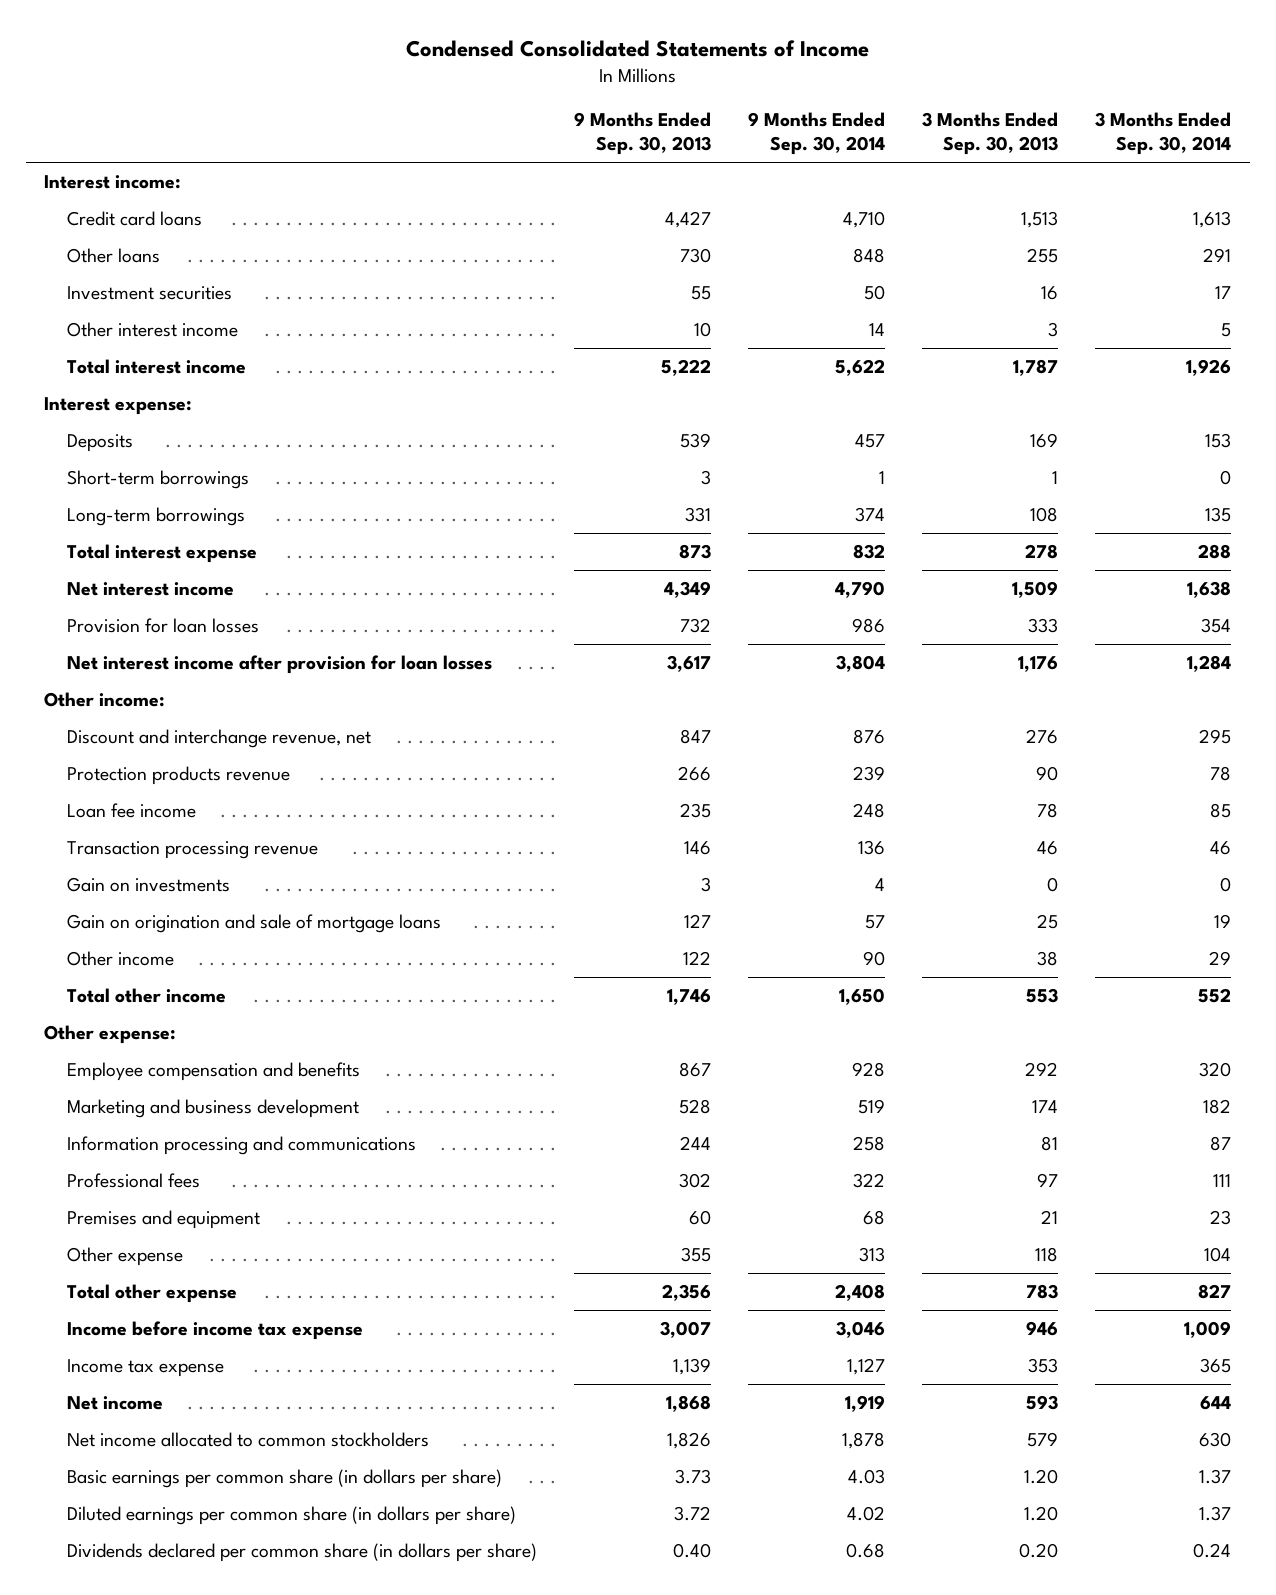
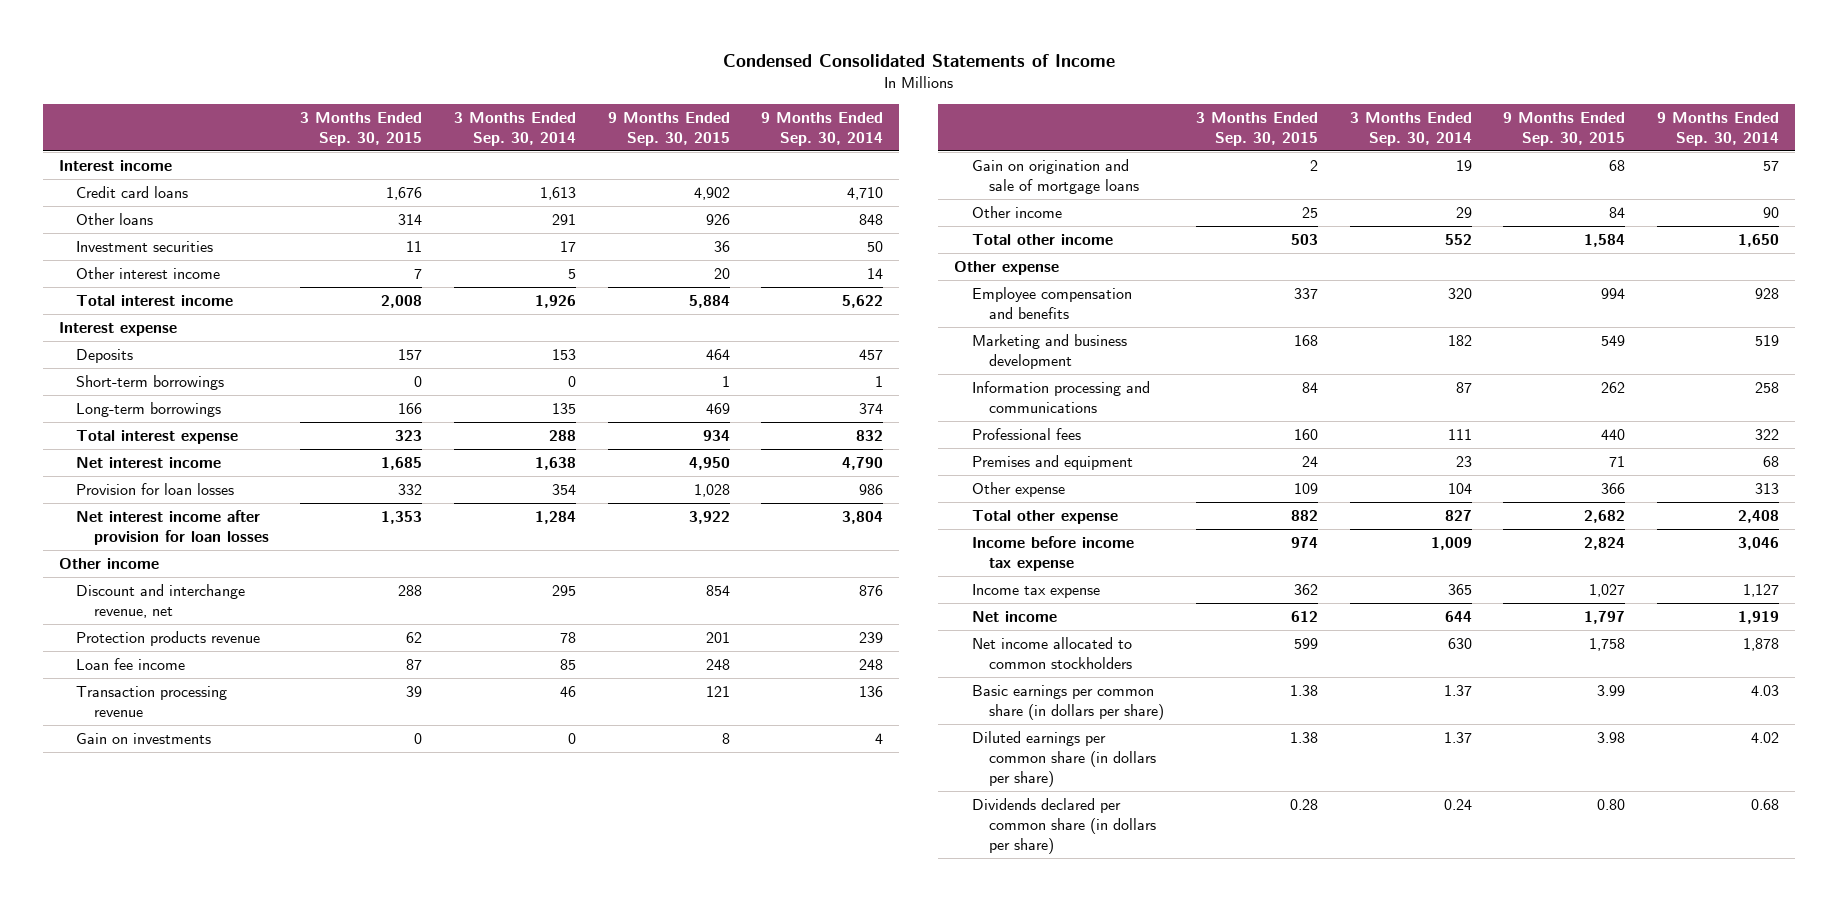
[574,112,712,156] 9 Months Ended Sep. 30, 2013 -> none
[922,112,1059,156] 3 Months Ended Sep. 30, 2013 -> none
none -> [300,111,423,146] 3 Months Ended Sep. 30, 2015
none -> [607,111,730,146] 9 Months Ended Sep. 30, 2015
[44,174,182,189] Interest income: -> [58,160,172,172] Interest income
[44,396,193,415] Interest expense: -> [58,322,177,337] Interest expense
[44,691,166,707] Other income: -> [58,558,159,570] Other income
[44,1024,177,1044] Other expense: -> [954,261,1060,276] Other expense

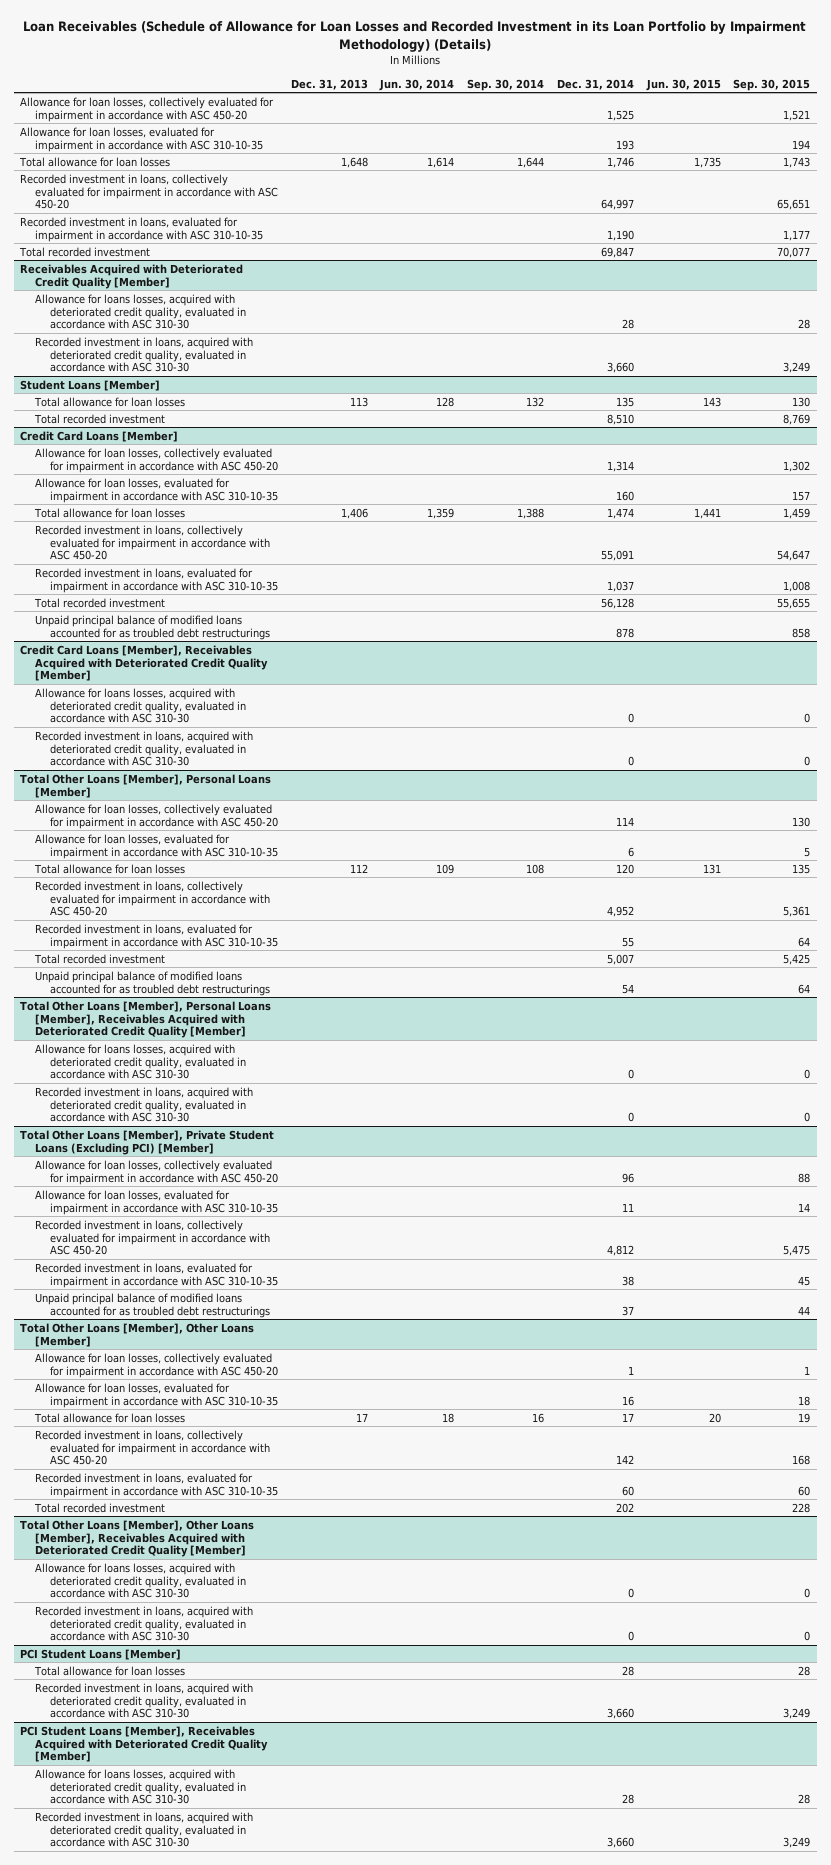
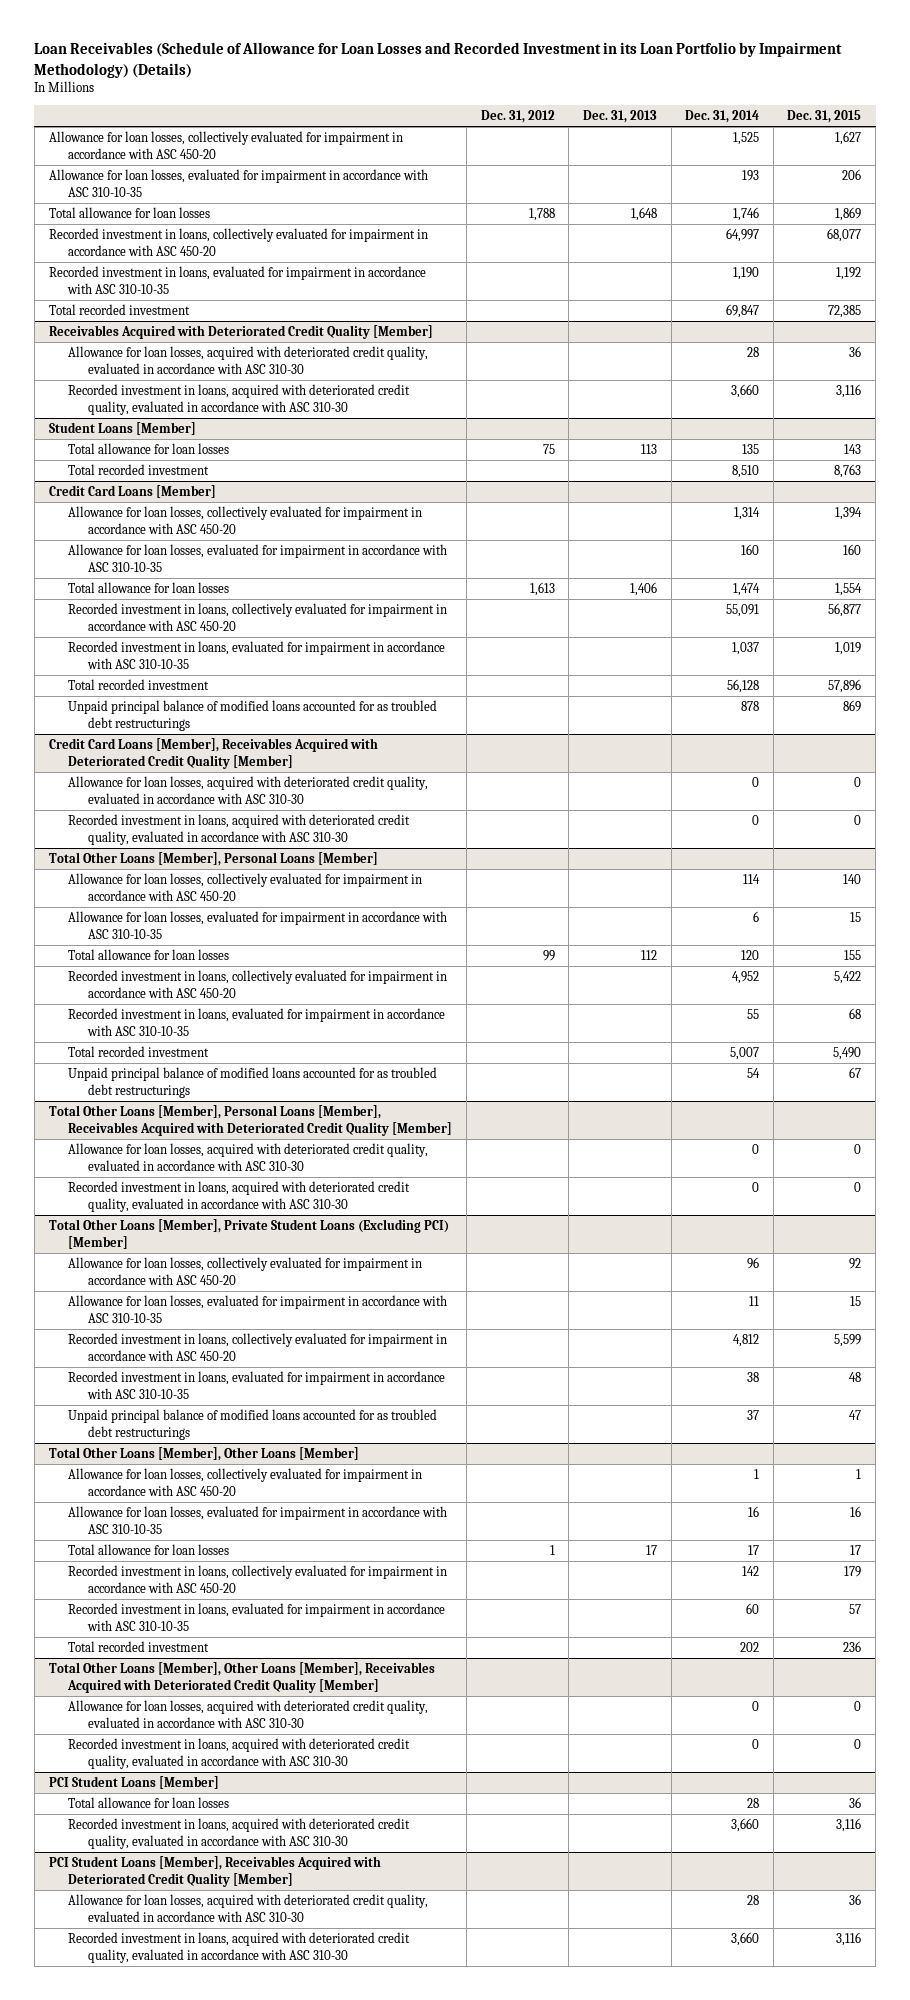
[379,78,455,91] Jun. 30, 2014 -> none
[467,78,545,91] Sep. 30, 2014 -> none
[645,78,721,91] Jun. 30, 2015 -> none
[733,78,811,91] Sep. 30, 2015 -> none
none -> [480,109,555,123] Dec. 31, 2012
none -> [787,109,862,123] Dec. 31, 2015
[34,293,246,330] Allowance for loans losses, acquired with deteriorated credit quality, evaluated in accordance with ASC 310-30 -> [68,346,429,374] Allowance for loan losses, acquired with deteriorated credit quality, evaluated in accordance with ASC 310-30
[34,687,246,724] Allowance for loans losses, acquired with deteriorated credit quality, evaluated in accordance with ASC 310-30 -> [68,776,429,804] Allowance for loan losses, acquired with deteriorated credit quality, evaluated in accordance with ASC 310-30
[34,1043,246,1080] Allowance for loans losses, acquired with deteriorated credit quality, evaluated in accordance with ASC 310-30 -> [68,1143,429,1171] Allowance for loan losses, acquired with deteriorated credit quality, evaluated in accordance with ASC 310-30
[34,1562,246,1599] Allowance for loans losses, acquired with deteriorated credit quality, evaluated in accordance with ASC 310-30 -> [68,1700,429,1728] Allowance for loan losses, acquired with deteriorated credit quality, evaluated in accordance with ASC 310-30
[34,1768,246,1805] Allowance for loans losses, acquired with deteriorated credit quality, evaluated in accordance with ASC 310-30 -> [68,1894,429,1922] Allowance for loan losses, acquired with deteriorated credit quality, evaluated in accordance with ASC 310-30

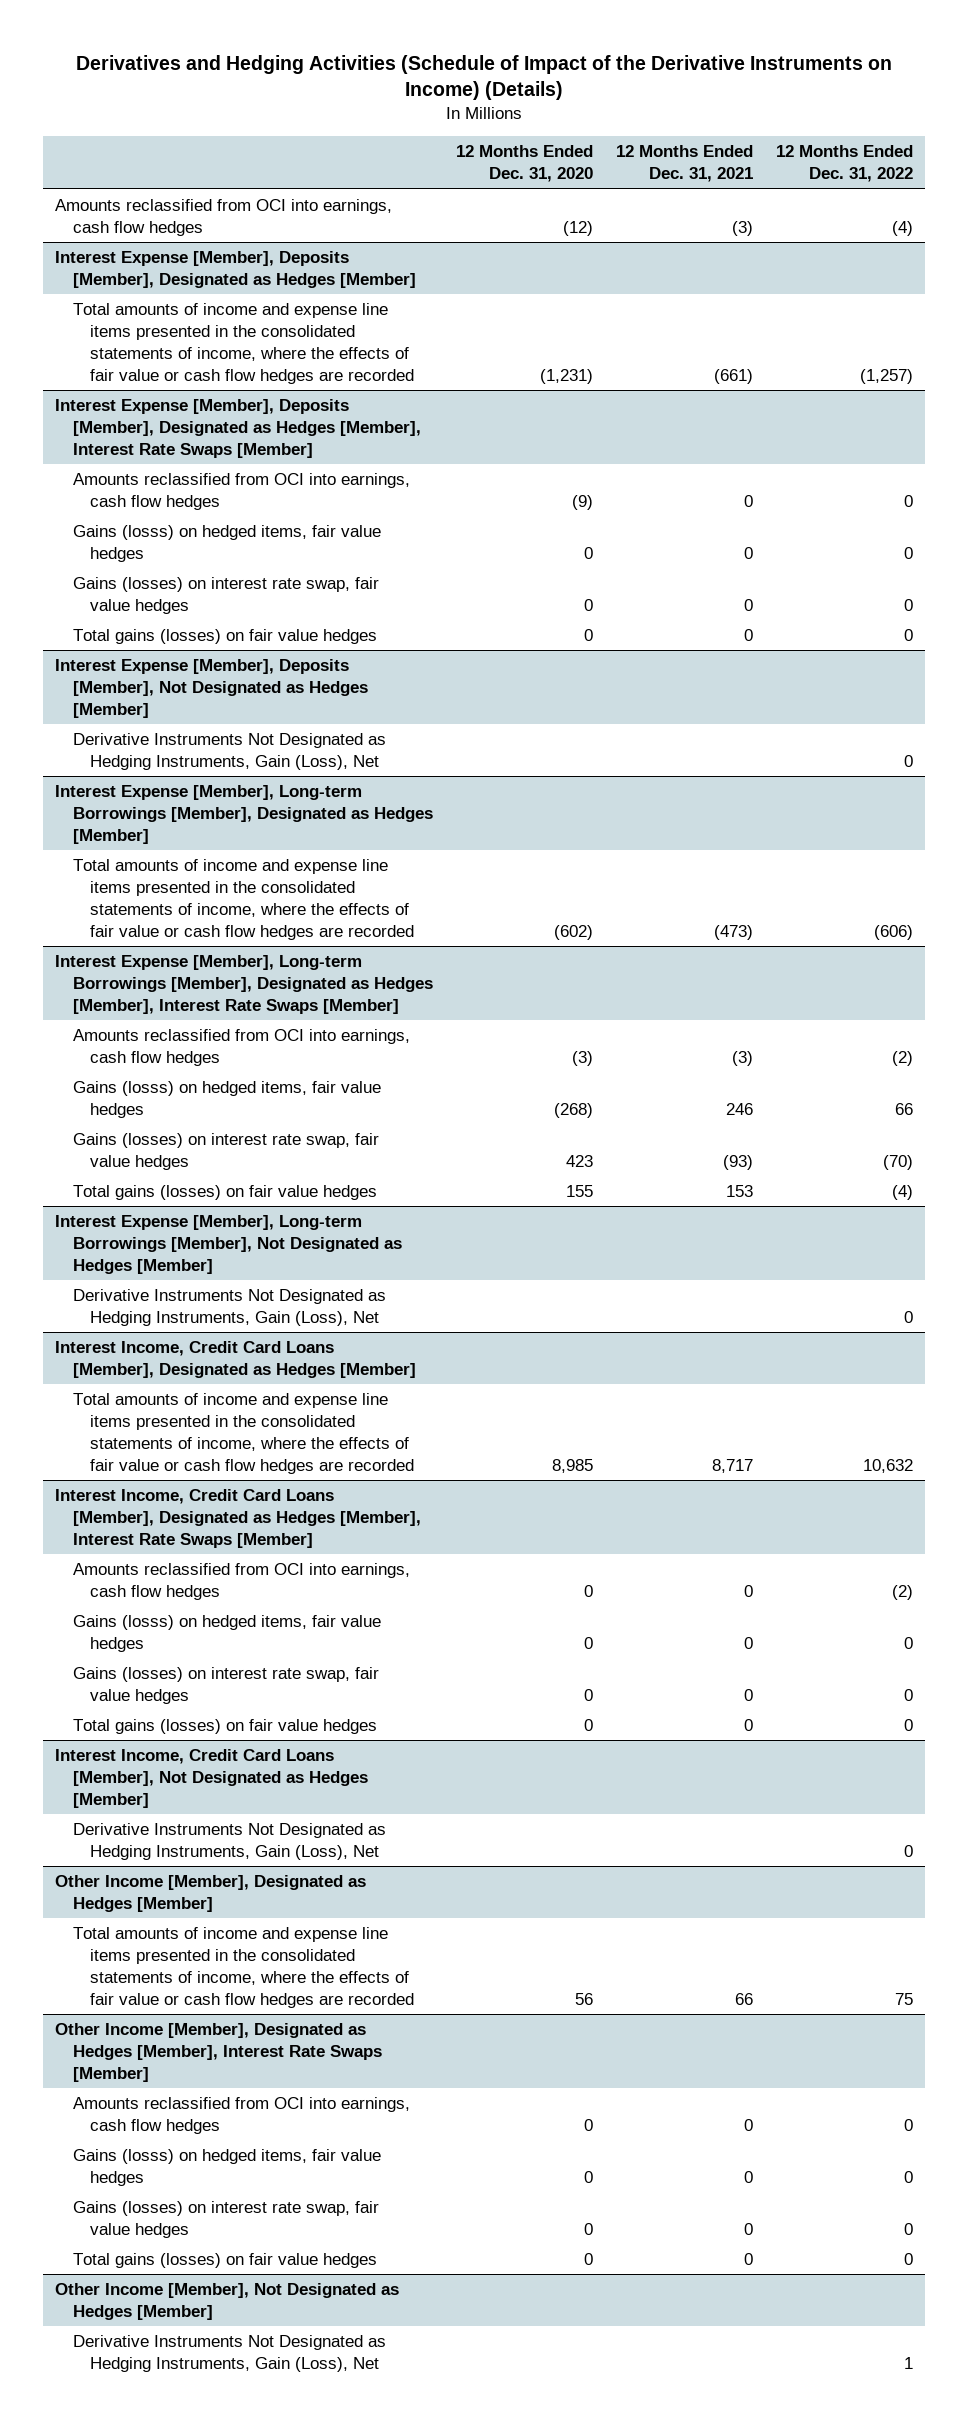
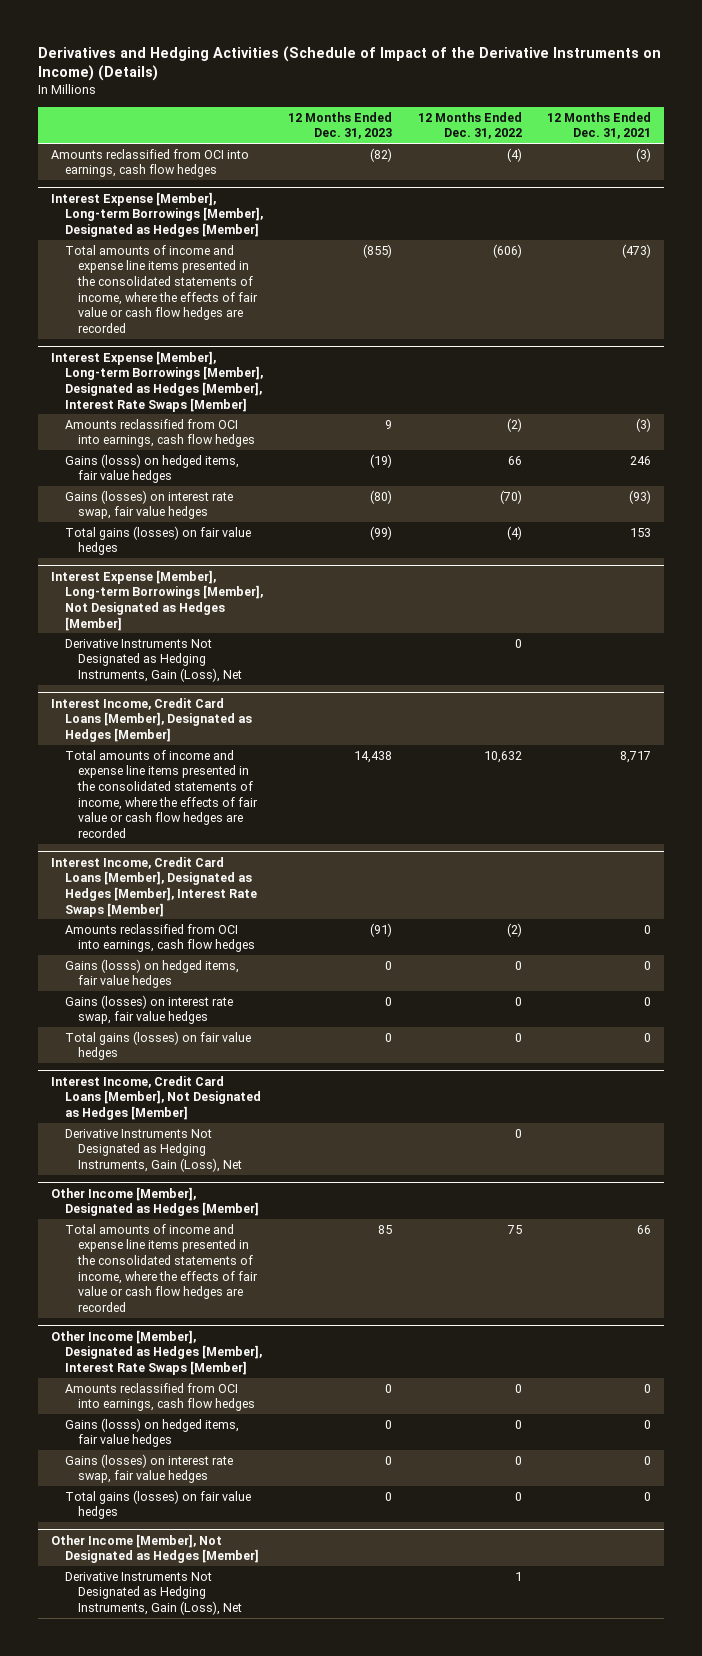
[455,145,593,183] 12 Months Ended Dec. 31, 2020 -> none
none -> [288,111,393,140] 12 Months Ended Dec. 31, 2023
[54,251,416,289] Interest Expense [Member], Deposits [Member], Designated as Hedges [Member] -> none
[72,303,415,384] Total amounts of income and expense line items presented in the consolidated statements of income, where the effects of fair value or cash flow hedges are recorded -> none
[54,399,421,458] Interest Expense [Member], Deposits [Member], Designated as Hedges [Member], Interest Rate Swaps [Member] -> none
[72,473,410,511] Amounts reclassified from OCI into earnings, cash flow hedges -> none
[72,525,381,563] Gains (losss) on hedged items, fair value hedges -> none
[72,577,379,615] Gains (losses) on interest rate swap, fair value hedges -> none
[72,629,377,645] Total gains (losses) on fair value hedges -> none
[54,659,368,718] Interest Expense [Member], Deposits [Member], Not Designated as Hedges [Member] -> none
[72,733,386,771] Derivative Instruments Not Designated as Hedging Instruments, Gain (Loss), Net -> none

